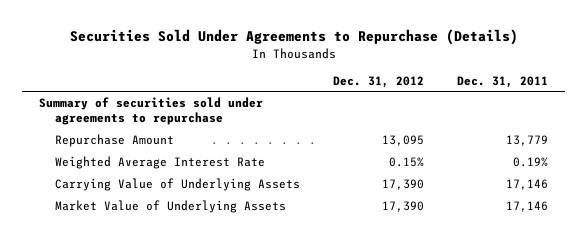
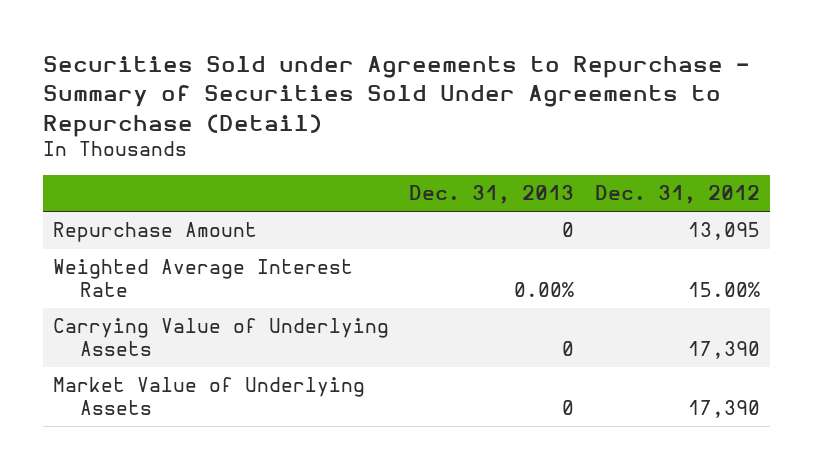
[69,29,518,46] Securities Sold Under Agreements to Repurchase (Details) -> [43,56,750,137] Securities Sold under Agreements to Repurchase - Summary of Securities Sold Under Agreements to Repurchase (Detail)
[457,75,549,88] Dec. 31, 2011 -> none
none -> [409,185,575,205] Dec. 31, 2013
[39,97,264,126] Summary of securities sold under agreements to repurchase -> none
[389,157,425,168] 0.15% -> [687,281,760,297] 15.00%

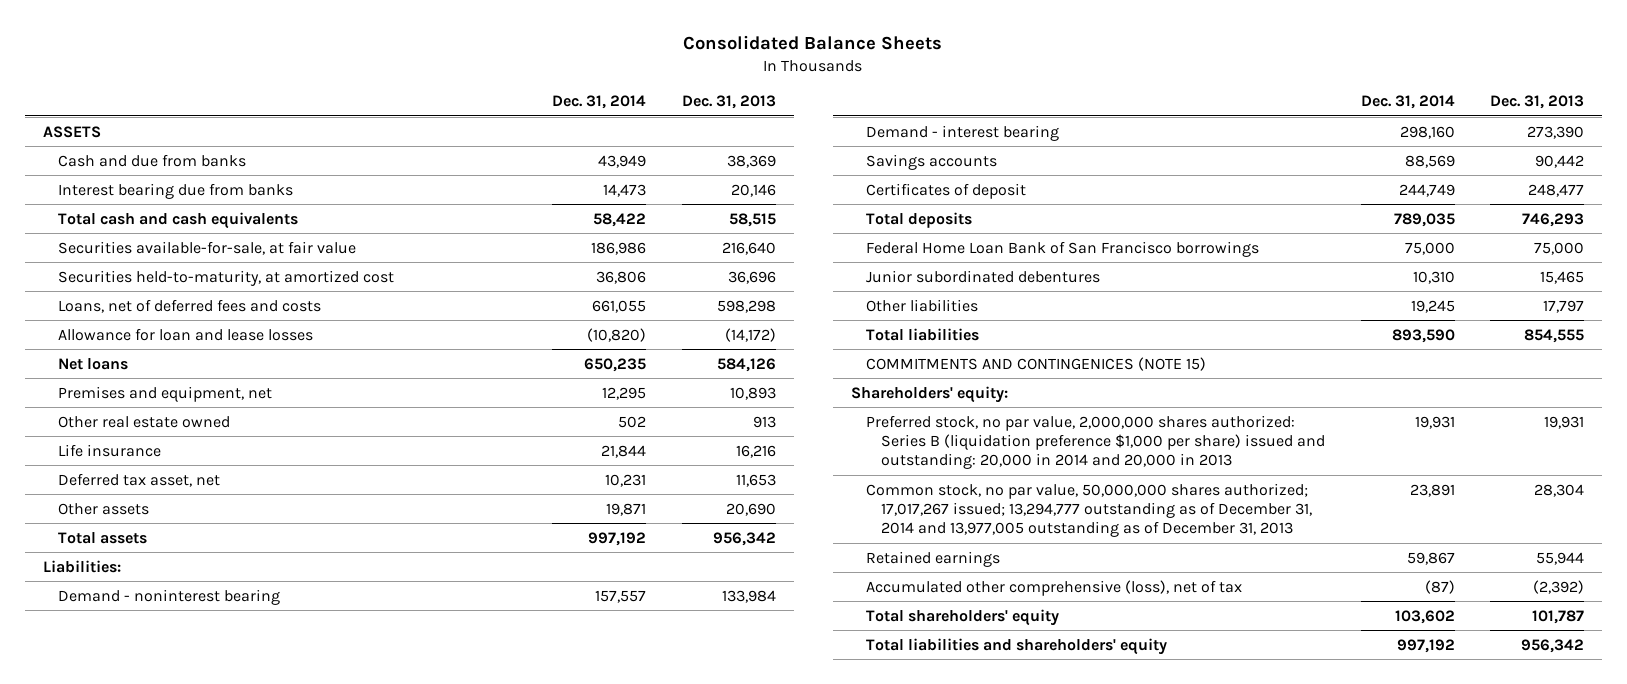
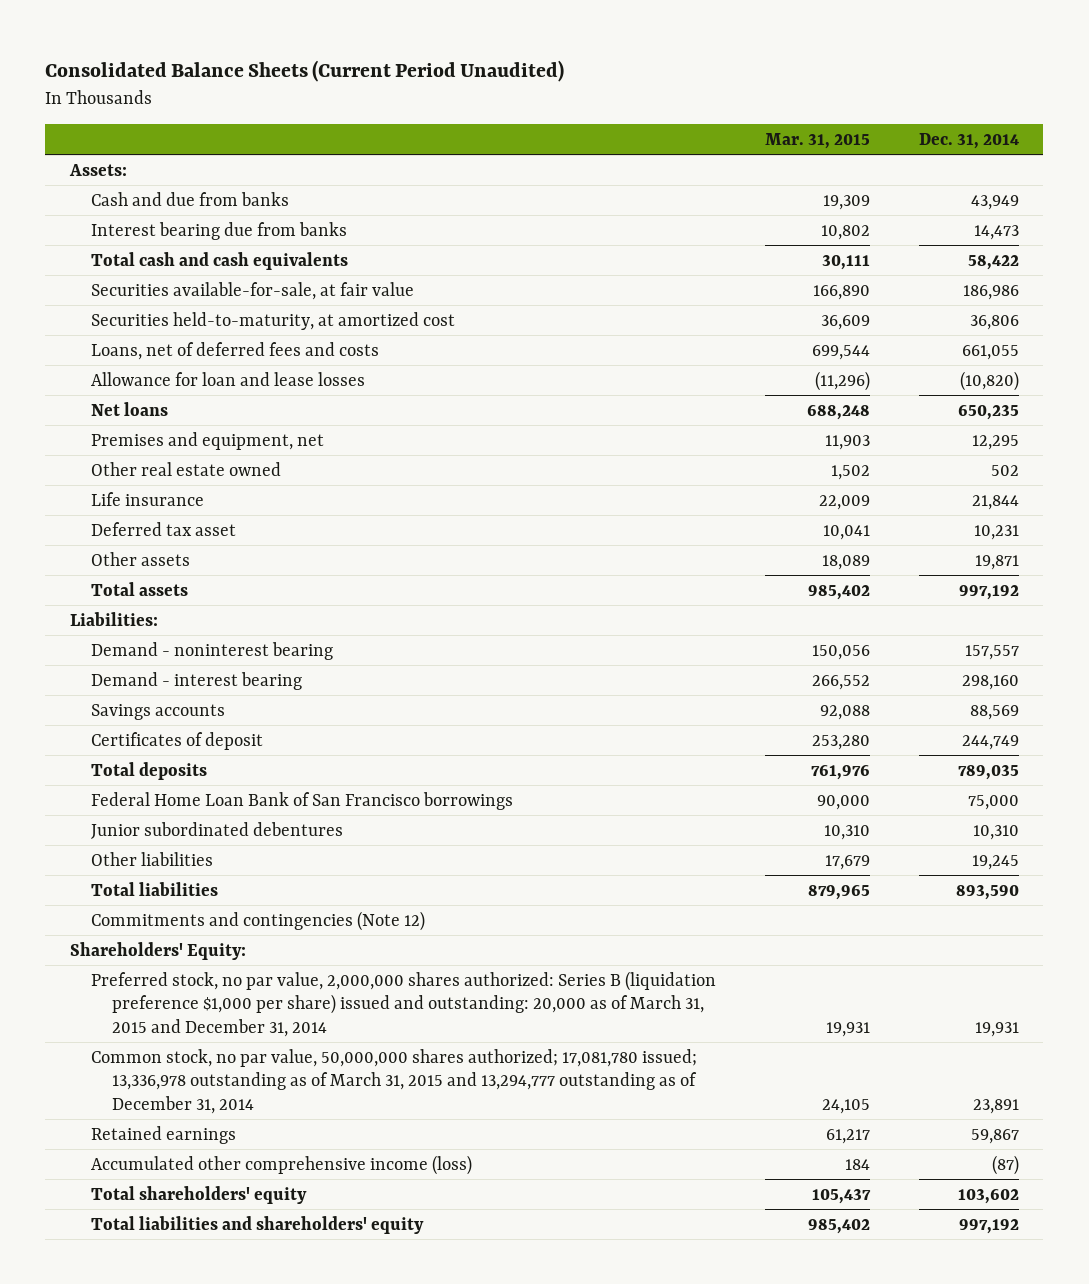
[683,35,943,51] Consolidated Balance Sheets -> [45,59,565,82] Consolidated Balance Sheets (Current Period Unaudited)
[681,95,776,110] Dec. 31, 2013 -> none
none -> [764,133,870,150] Mar. 31, 2015
[42,125,101,138] ASSETS -> [68,163,127,176] Assets:
[57,472,220,487] Deferred tax asset, net -> [91,521,237,536] Deferred tax asset
[866,356,1207,371] COMMITMENTS AND CONTINGENICES (NOTE 15) -> [91,910,426,931] Commitments and contingencies (Note 12)
[851,385,1009,403] Shareholders' equity: -> [69,941,246,960] Shareholders' Equity:
[866,414,1326,470] Preferred stock, no par value, 2,000,000 shares authorized: Series B (liquidation preference $1,000 per share) issued and outstanding: 20,000 in 2014 and 20,000 in 2013 -> [91,970,717,1037] Preferred stock, no par value, 2,000,000 shares authorized: Series B (liquidation preference $1,000 per share) issued and outstanding: 20,000 as of March 31, 2015 and December 31, 2014
[866,482,1313,538] Common stock, no par value, 50,000,000 shares authorized; 17,017,267 issued; 13,294,777 outstanding as of December 31, 2014 and 13,977,005 outstanding as of December 31, 2013 -> [91,1048,698,1114] Common stock, no par value, 50,000,000 shares authorized; 17,081,780 issued; 13,336,978 outstanding as of March 31, 2015 and 13,294,777 outstanding as of December 31, 2014
[866,579,1243,596] Accumulated other comprehensive (loss), net of tax -> [91,1154,473,1175] Accumulated other comprehensive income (loss)

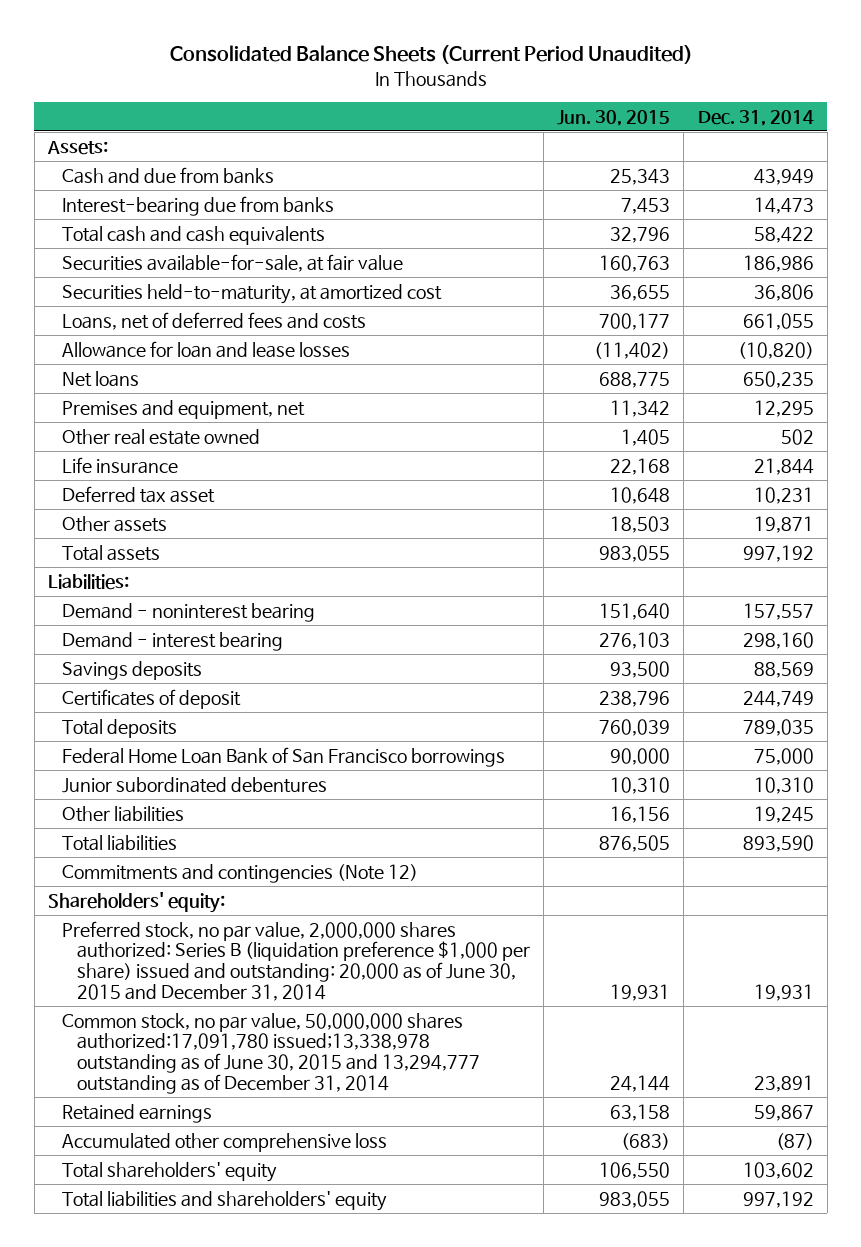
[764,133,870,150] Mar. 31, 2015 -> none
none -> [557,109,671,126] Jun. 30, 2015
[91,221,348,240] Interest bearing due from banks -> [62,195,335,216] Interest-bearing due from banks
[91,703,226,720] Savings accounts -> [62,660,203,680] Savings deposits
[69,941,246,960] Shareholders' Equity: -> [47,891,225,913] Shareholders' equity:
[91,970,717,1037] Preferred stock, no par value, 2,000,000 shares authorized: Series B (liquidation preference $1,000 per share) issued and outstanding: 20,000 as of March 31, 2015 and December 31, 2014 -> [62,920,531,1001] Preferred stock, no par value, 2,000,000 shares authorized: Series B (liquidation preference $1,000 per share) issued and outstanding: 20,000 as of June 30, 2015 and December 31, 2014
[91,1048,698,1114] Common stock, no par value, 50,000,000 shares authorized; 17,081,780 issued; 13,336,978 outstanding as of March 31, 2015 and 13,294,777 outstanding as of December 31, 2014 -> [62,1012,481,1094] Common stock, no par value, 50,000,000 shares authorized:17,091,780 issued;13,338,978 outstanding as of June 30, 2015 and 13,294,777 outstanding as of December 31, 2014
[91,1154,473,1175] Accumulated other comprehensive income (loss) -> [62,1132,388,1152] Accumulated other comprehensive loss

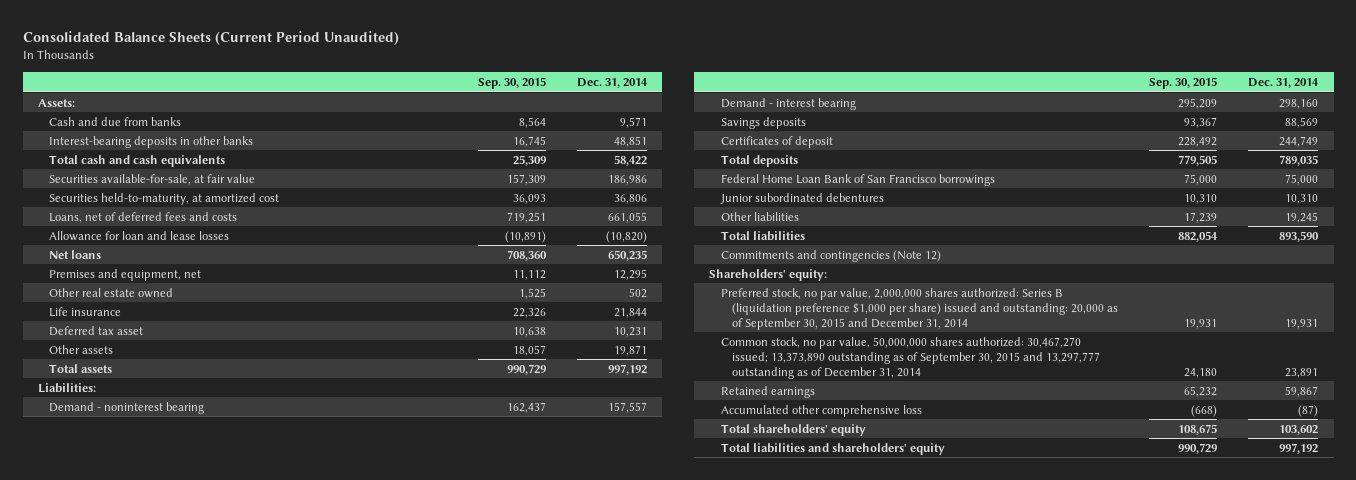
[557,109,671,126] Jun. 30, 2015 -> none
none -> [477,76,546,89] Sep. 30, 2015
[753,168,814,185] 43,949 -> [619,116,647,128] 9,571
[62,195,335,216] Interest-bearing due from banks -> [49,135,254,148] Interest-bearing deposits in other banks
[753,196,814,214] 14,473 -> [613,135,647,147] 48,851
[62,920,531,1001] Preferred stock, no par value, 2,000,000 shares authorized: Series B (liquidation preference $1,000 per share) issued and outstanding: 20,000 as of June 30, 2015 and December 31, 2014 -> [720,287,1118,330] Preferred stock, no par value, 2,000,000 shares authorized: Series B (liquidation preference $1,000 per share) issued and outstanding: 20,000 as of September 30, 2015 and December 31, 2014
[62,1012,481,1094] Common stock, no par value, 50,000,000 shares authorized:17,091,780 issued;13,338,978 outstanding as of June 30, 2015 and 13,294,777 outstanding as of December 31, 2014 -> [720,336,1100,379] Common stock, no par value, 50,000,000 shares authorized: 30,467,270 issued; 13,373,890 outstanding as of September 30, 2015 and 13,297,777 outstanding as of December 31, 2014

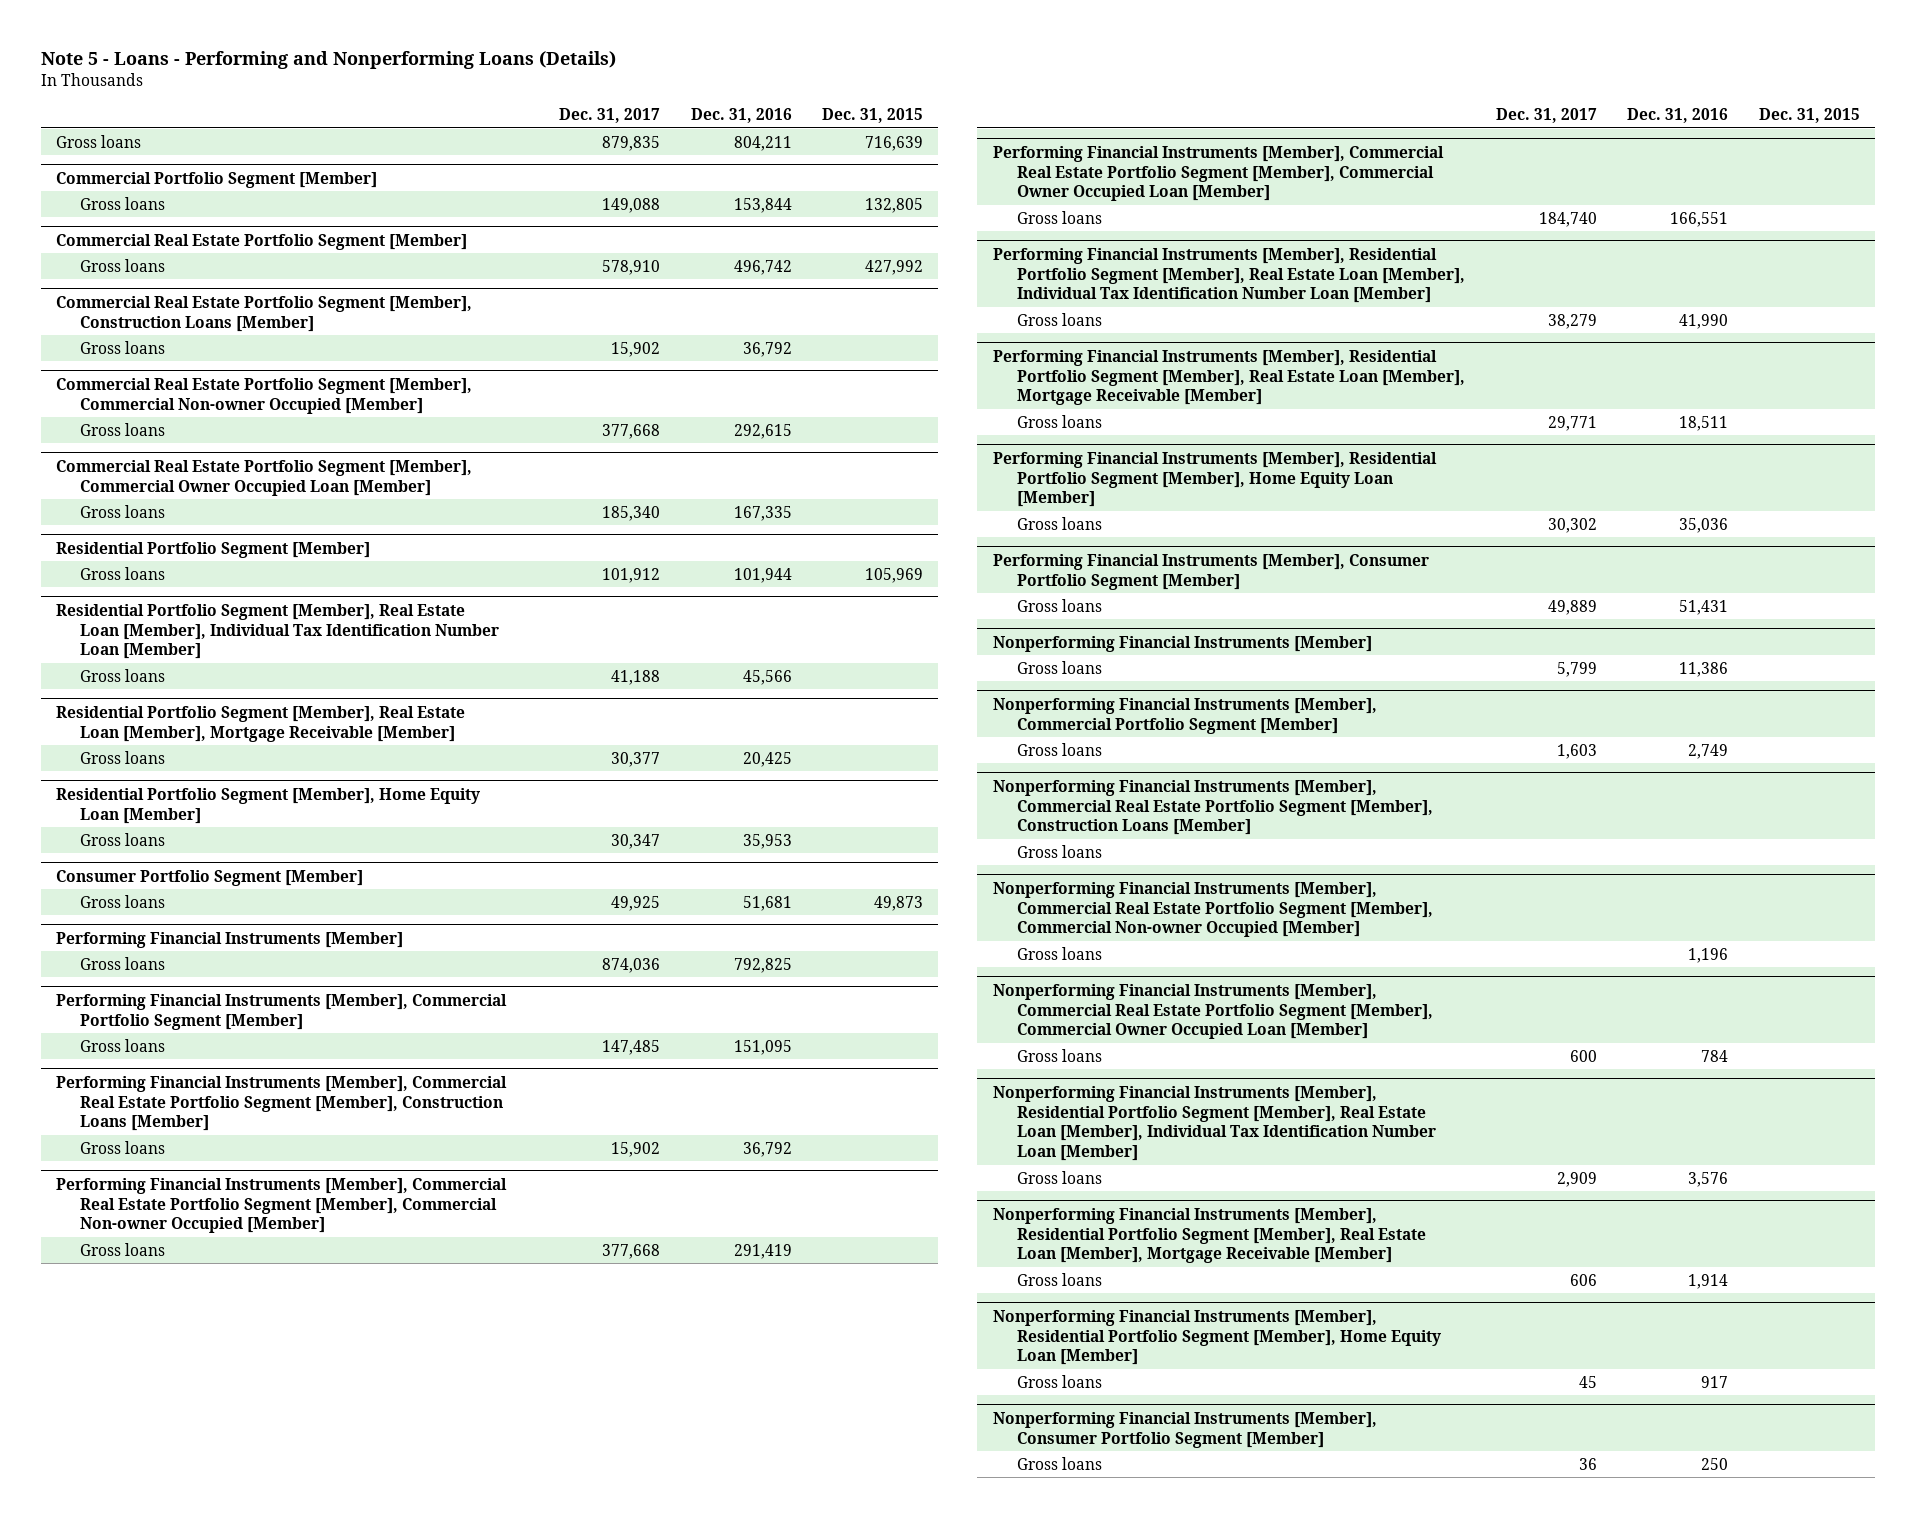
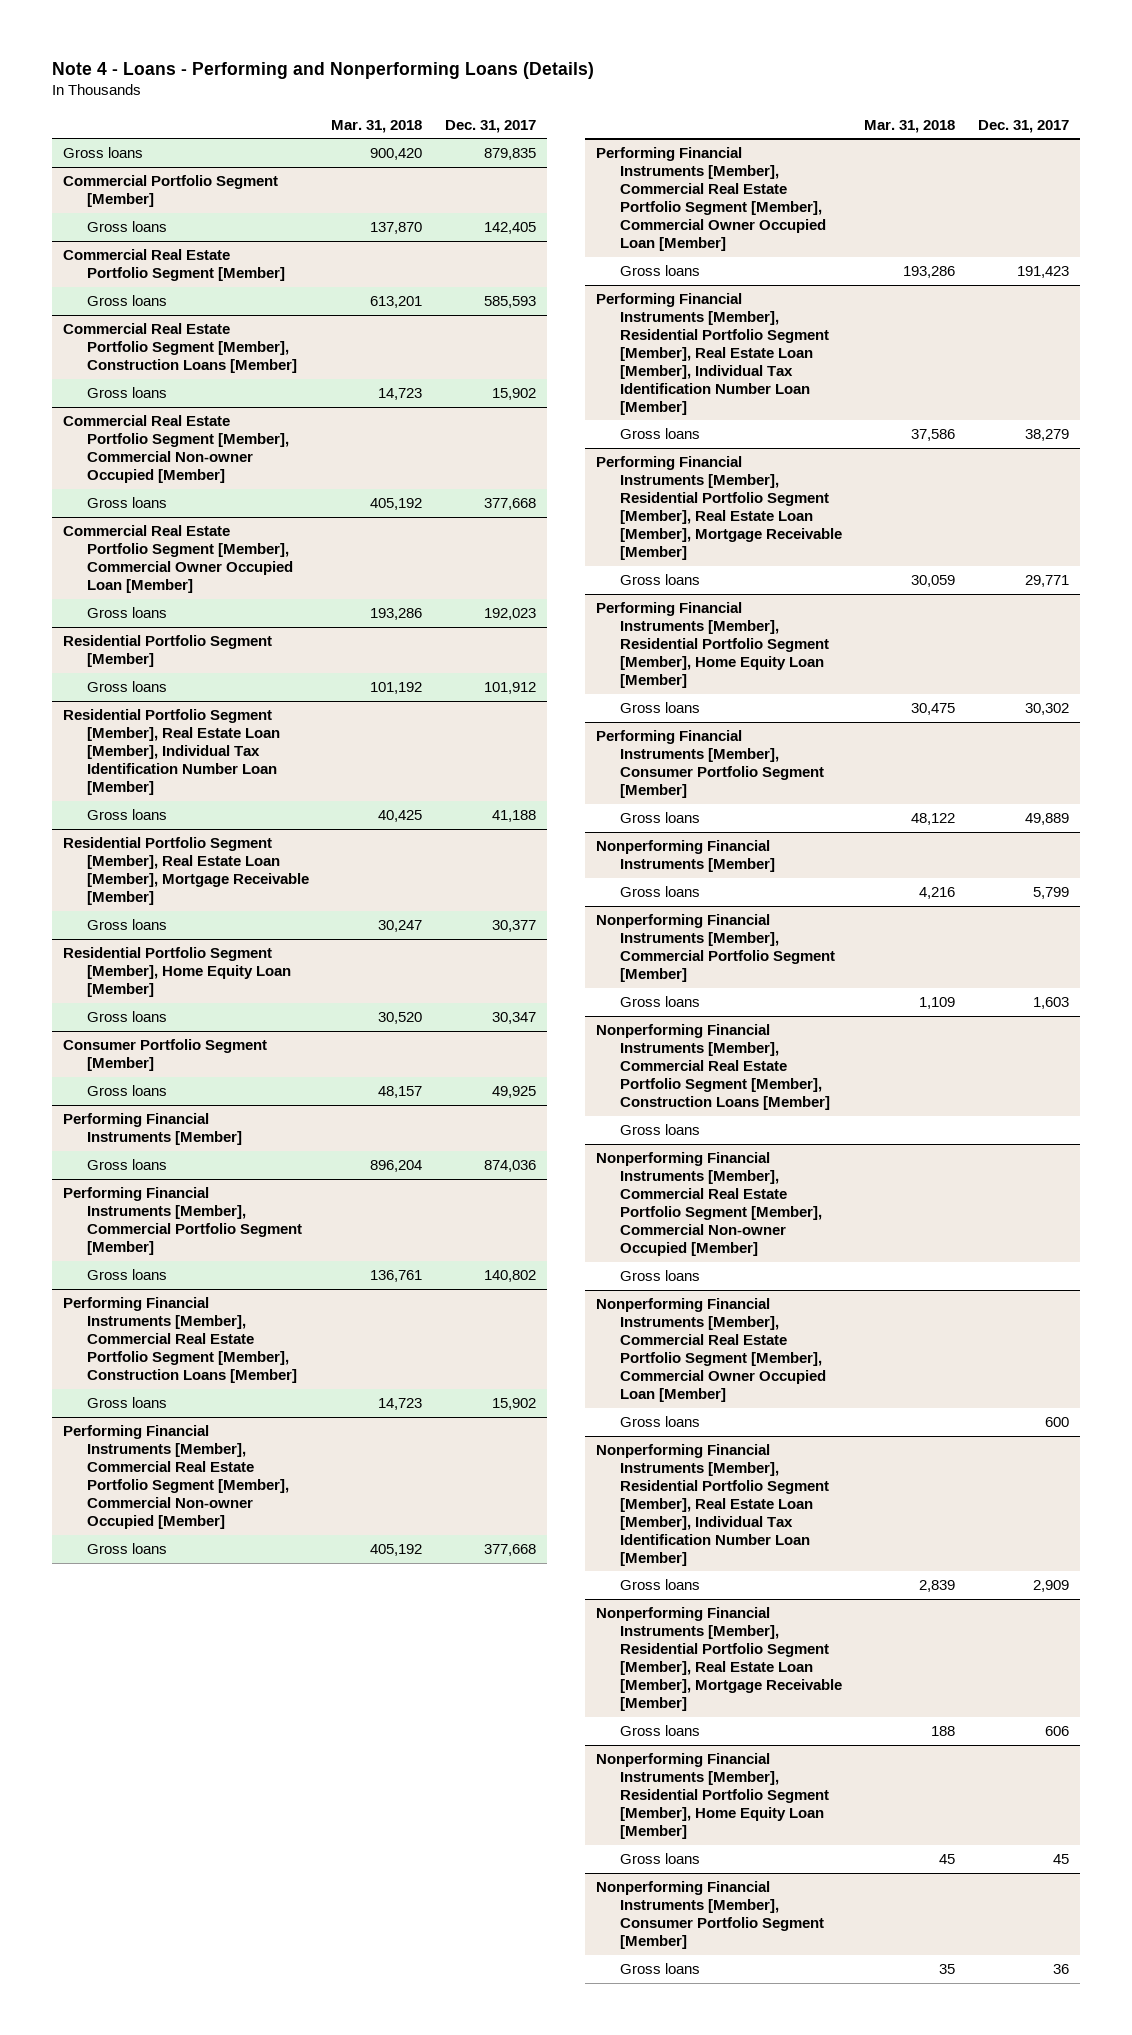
[40,50,616,69] Note 5 - Loans - Performing and Nonperforming Loans (Details) -> [51,62,594,80] Note 4 - Loans - Performing and Nonperforming Loans (Details)
[690,108,792,124] Dec. 31, 2016 -> none
[822,108,924,124] Dec. 31, 2015 -> none
none -> [331,119,423,133] Mar. 31, 2018
[601,197,660,213] 149,088 -> [483,222,536,235] 142,405
[601,259,660,275] 578,910 -> [483,296,536,309] 585,593
[601,505,660,521] 185,340 -> [483,608,536,621] 192,023
[601,1039,660,1055] 147,485 -> [483,1270,536,1283] 140,802
[1538,211,1597,227] 184,740 -> [1016,266,1069,279] 191,423

